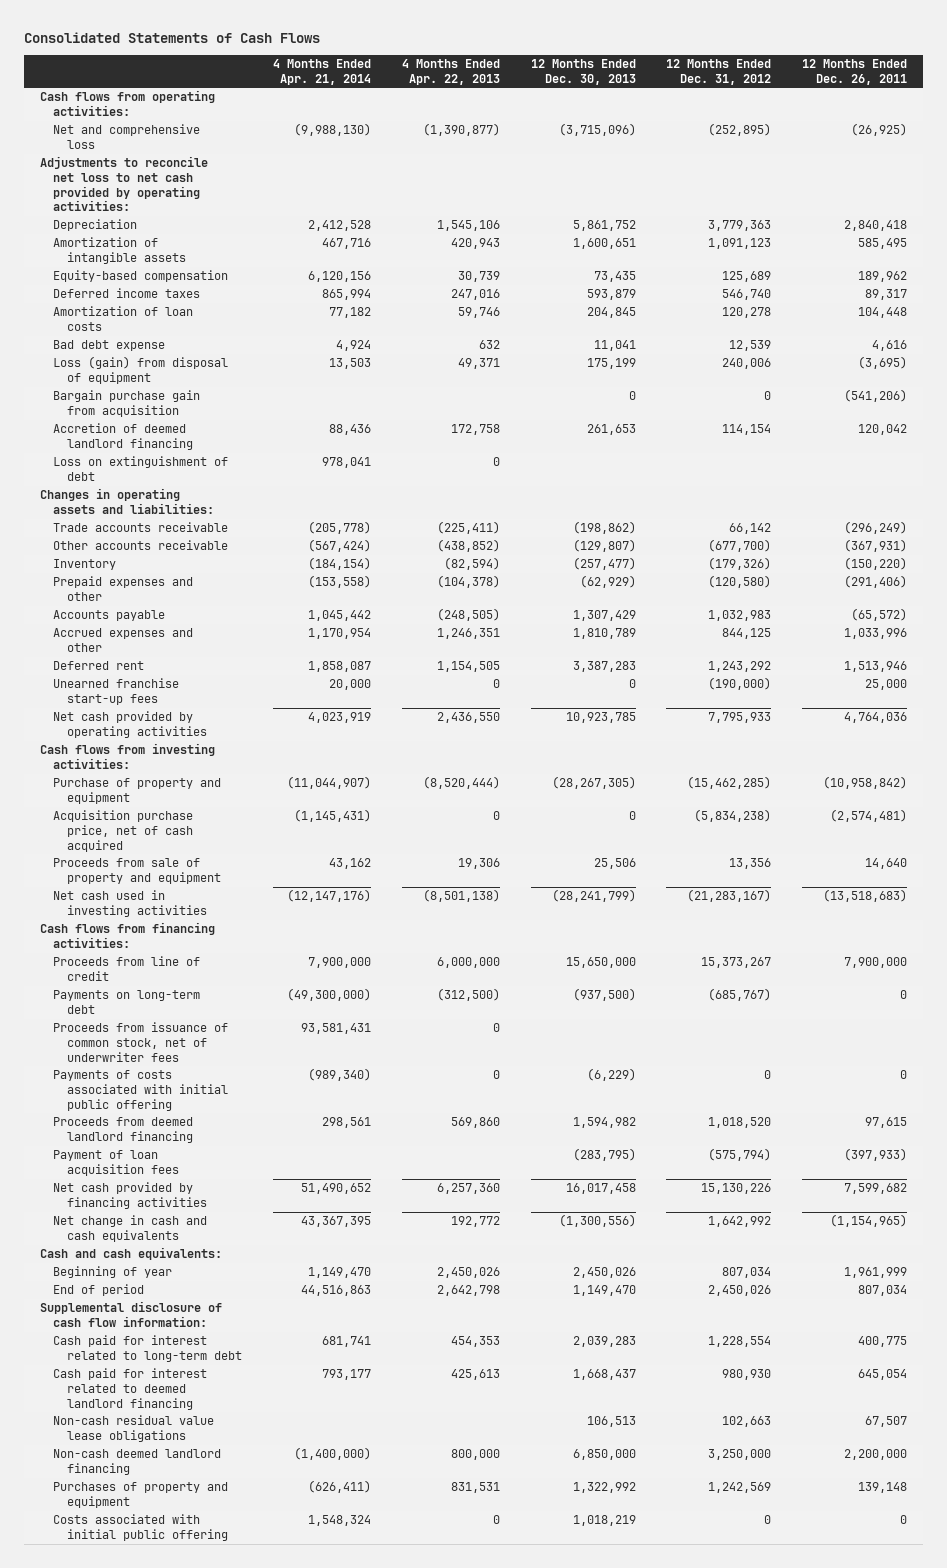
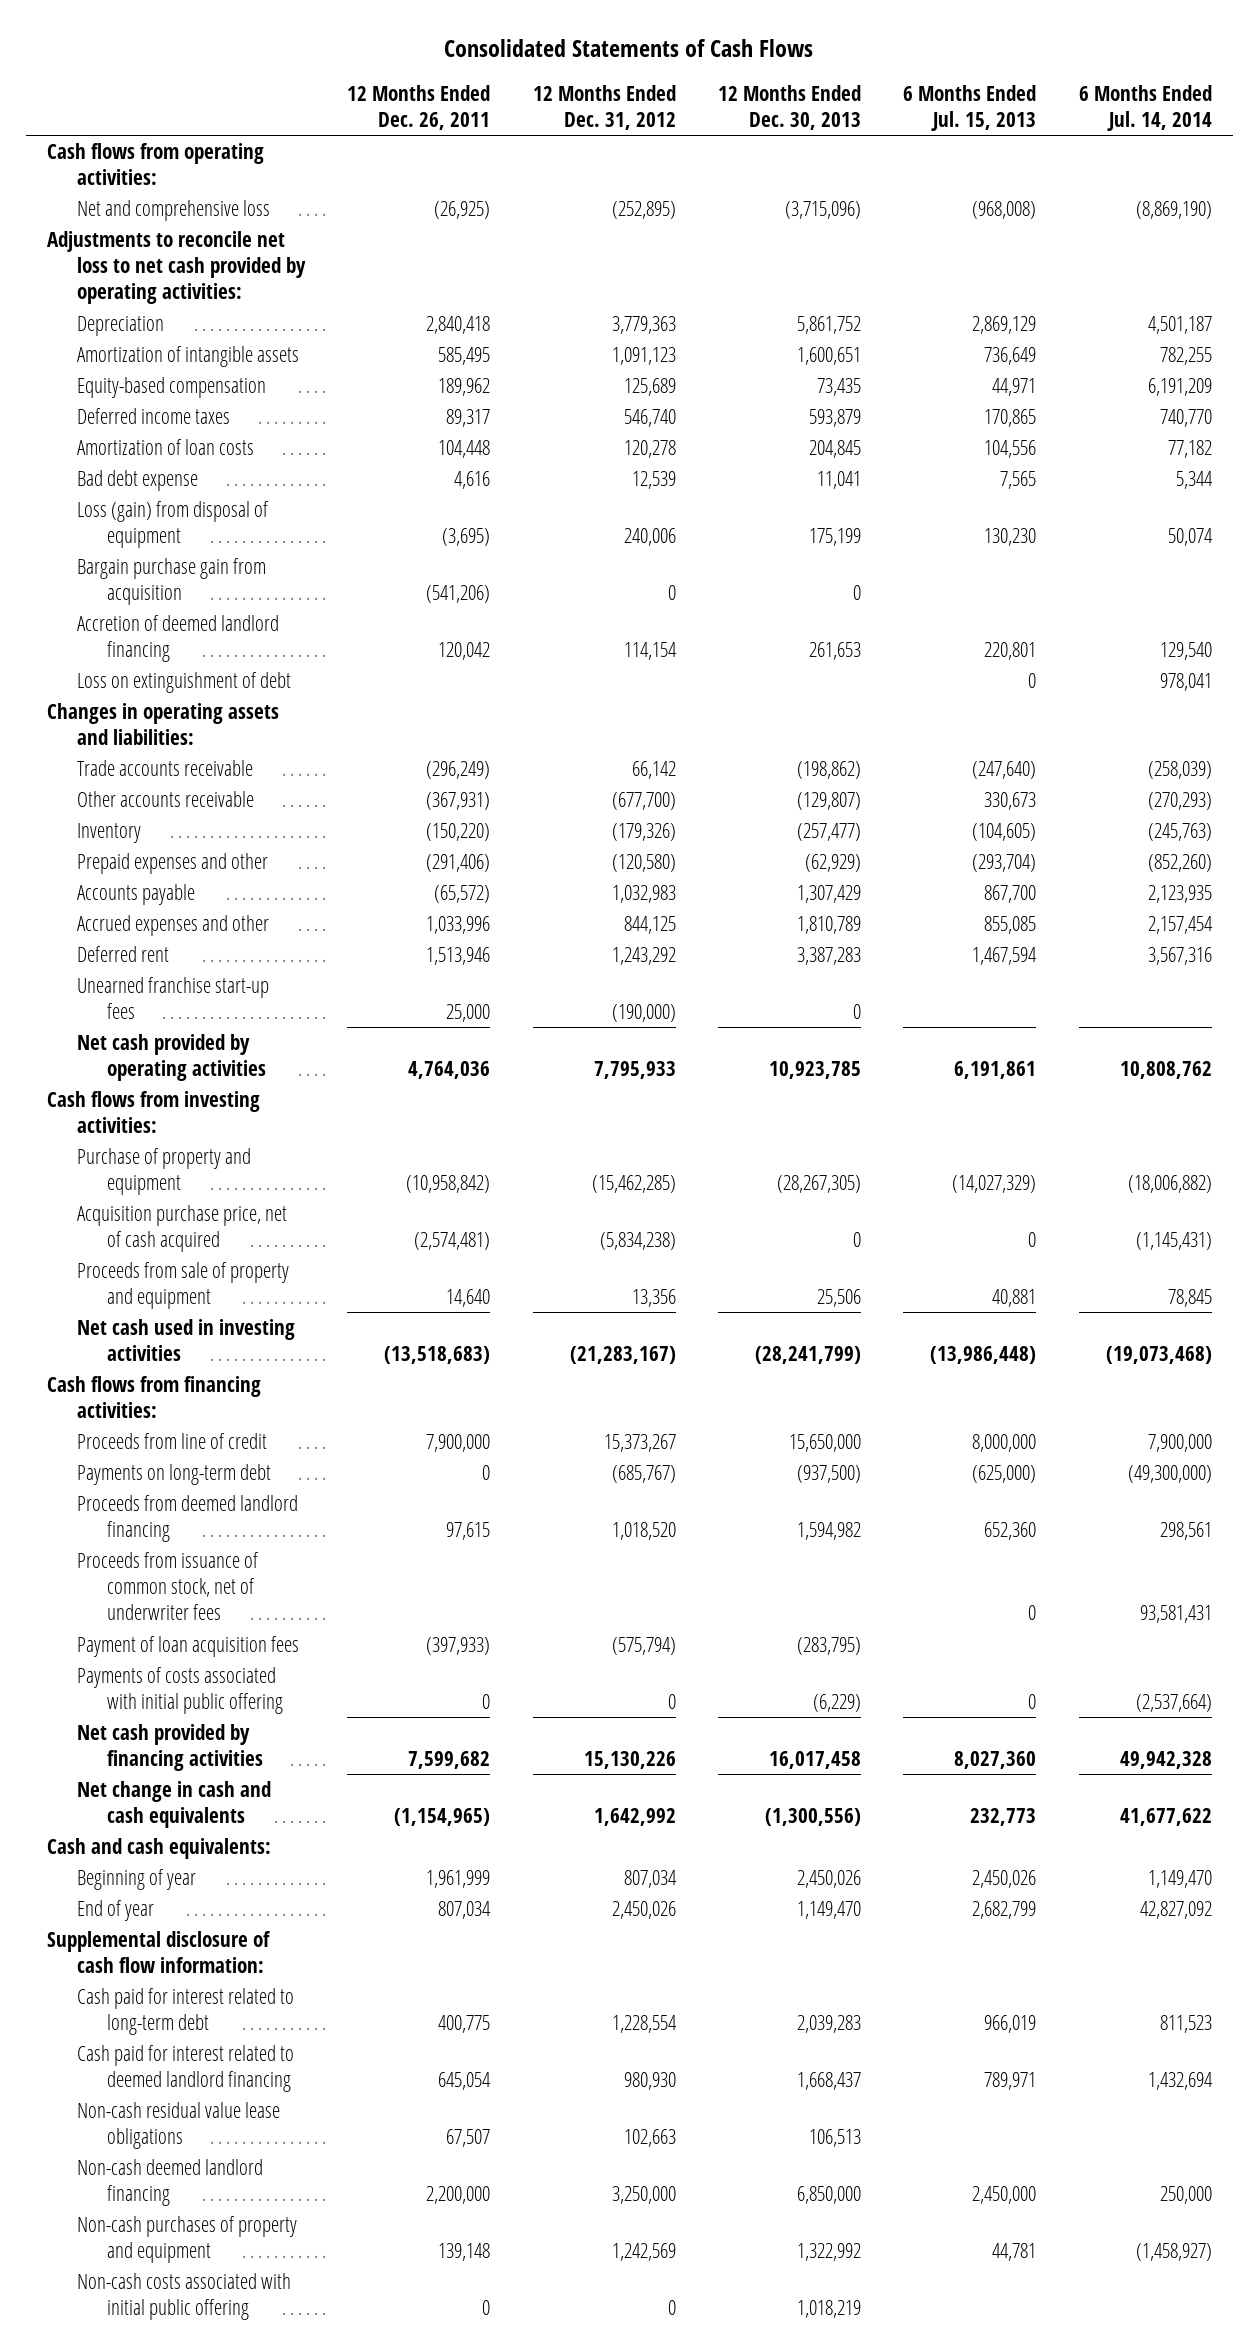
[272,59,371,85] 4 Months Ended Apr. 21, 2014 -> none
[401,59,500,85] 4 Months Ended Apr. 22, 2013 -> none
none -> [903,84,1037,131] 6 Months Ended Jul. 15, 2013
none -> [1078,84,1212,131] 6 Months Ended Jul. 14, 2014
[53,1022,229,1062] Proceeds from issuance of common stock, net of underwriter fees -> [77,1551,260,1621] Proceeds from issuance of common stock, net of underwriter fees
[53,1070,228,1111] Payments of costs associated with initial public offering -> [77,1666,284,1715] Payments of costs associated with initial public offering
[53,1284,145,1297] End of period -> [77,1899,155,1921] End of year
[53,1482,229,1508] Purchases of property and equipment -> [77,2215,298,2264] Non-cash purchases of property and equipment
[53,1514,228,1541] Costs associated with initial public offering -> [77,2272,292,2321] Non-cash costs associated with initial public offering

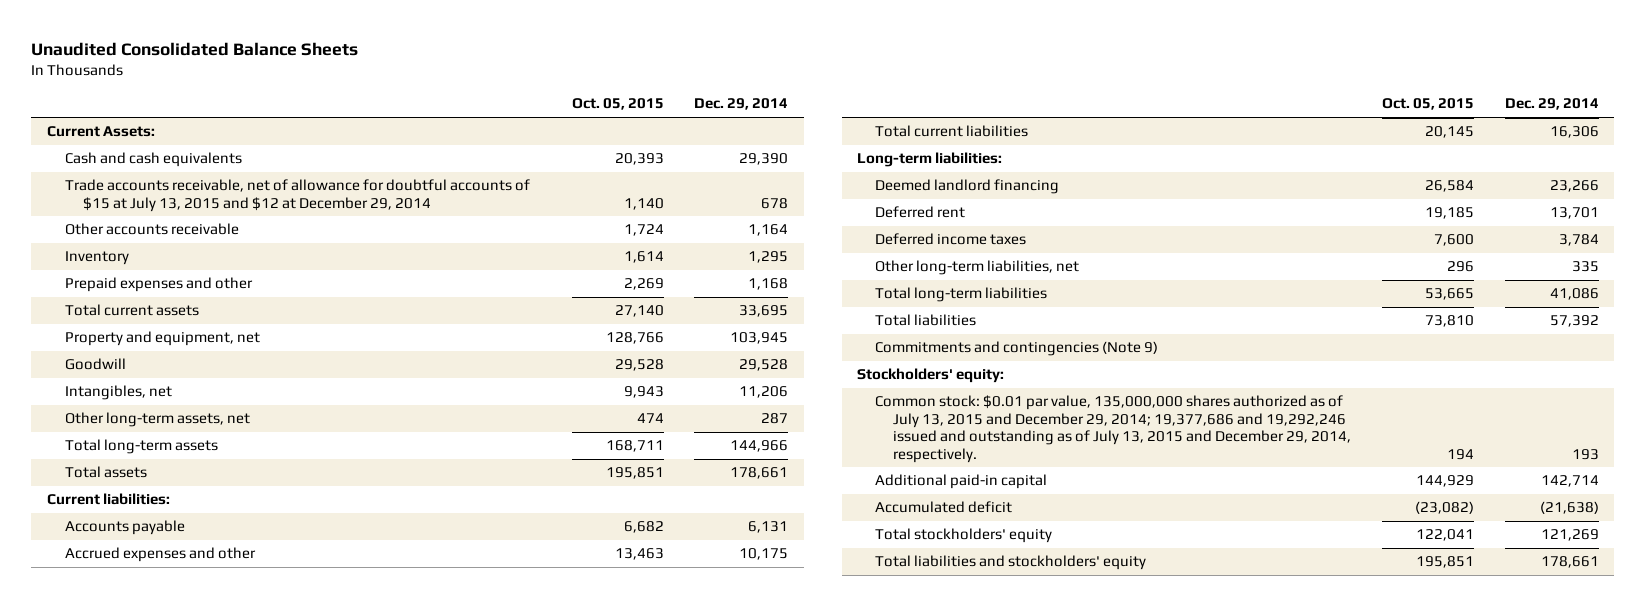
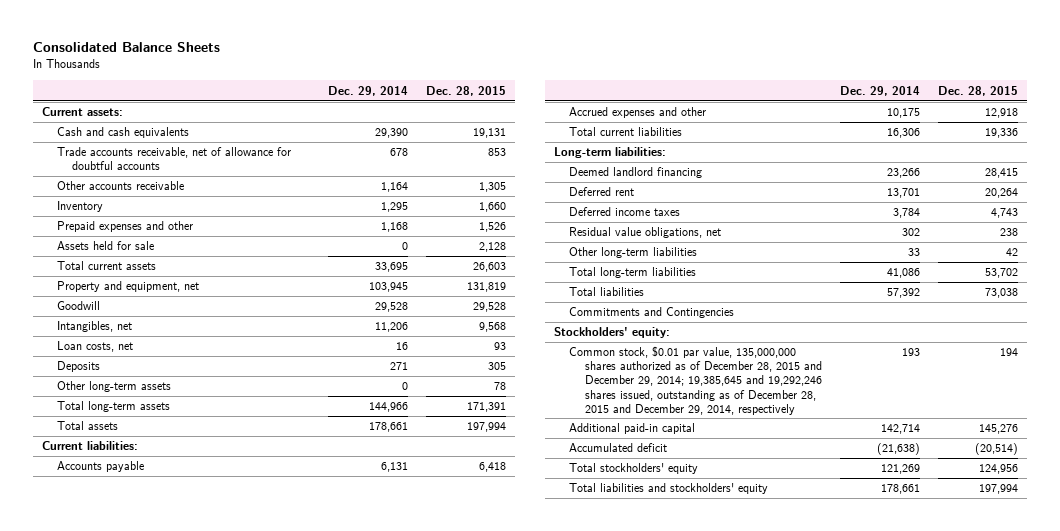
[31,41,359,56] Unaudited Consolidated Balance Sheets -> [32,41,220,52] Consolidated Balance Sheets
[571,98,664,111] Oct. 05, 2015 -> none
none -> [425,85,506,96] Dec. 28, 2015
[46,126,155,138] Current Assets: -> [41,107,123,117] Current assets:
[64,179,530,212] Trade accounts receivable, net of allowance for doubtful accounts of $15 at July 13, 2015 and $12 at December 29, 2014 -> [57,147,292,171] Trade accounts receivable, net of allowance for doubtful accounts
none -> [57,241,155,251] Assets held for sale
none -> [57,341,134,353] Loan costs, net
none -> [57,361,101,373] Deposits
[64,412,250,428] Other long-term assets, net -> [57,381,172,393] Other long-term assets
[761,413,789,425] 287 -> [401,382,408,391] 0
none -> [569,227,722,239] Residual value obligations, net
[875,260,1080,276] Other long-term liabilities, net -> [569,247,698,259] Other long-term liabilities
[1571,261,1599,273] 335 -> [907,248,920,257] 33
[875,341,1159,357] Commitments and contingencies (Note 9) -> [569,307,735,319] Commitments and Contingencies
[875,395,1352,463] Common stock: $0.01 par value, 135,000,000 shares authorized as of July 13, 2015 and December 29, 2014; 19,377,686 and 19,292,246 issued and outstanding as of July 13, 2015 and December 29, 2014, respectively. -> [569,346,822,415] Common stock, $0.01 par value, 135,000,000 shares authorized as of December 28, 2015 and December 29, 2014; 19,385,645 and 19,292,246 shares issued, outstanding as of December 28, 2015 and December 29, 2014, respectively

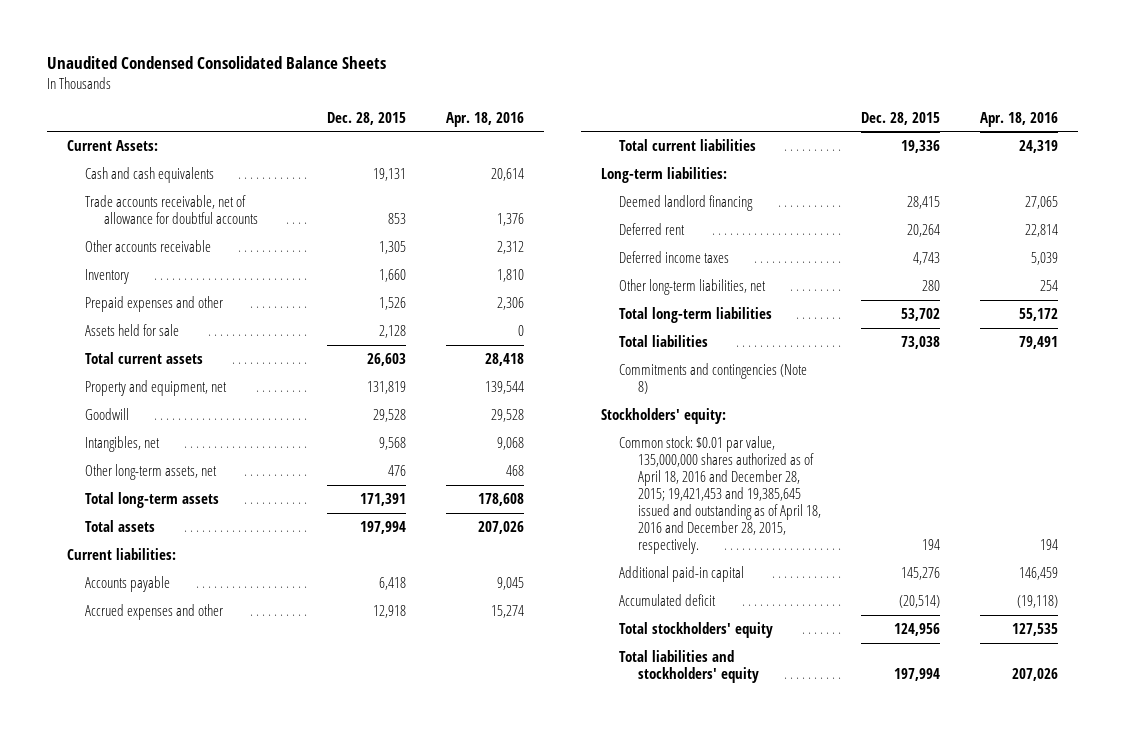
[32,41,220,52] Consolidated Balance Sheets -> [46,56,386,70] Unaudited Condensed Consolidated Balance Sheets
[327,85,408,96] Dec. 29, 2014 -> none
none -> [446,111,525,127] Apr. 18, 2016
[41,107,123,117] Current assets: -> [66,140,158,152] Current Assets:
[57,341,134,353] Loan costs, net -> none
[57,361,101,373] Deposits -> none
[57,381,172,393] Other long-term assets -> [85,464,218,481] Other long-term assets, net
[493,382,506,391] 78 -> [387,465,406,477] 476
[569,227,722,239] Residual value obligations, net -> none
[569,247,698,259] Other long-term liabilities -> [619,279,767,296] Other long-term liabilities, net
[1005,248,1018,257] 42 -> [922,280,941,292] 280
[569,307,735,319] Commitments and Contingencies -> [619,363,808,395] Commitments and contingencies (Note 8)
[569,346,822,415] Common stock, $0.01 par value, 135,000,000 shares authorized as of December 28, 2015 and December 29, 2014; 19,385,645 and 19,292,246 shares issued, outstanding as of December 28, 2015 and December 29, 2014, respectively -> [619,436,821,555] Common stock: $0.01 par value, 135,000,000 shares authorized as of April 18, 2016 and December 28, 2015; 19,421,453 and 19,385,645 issued and outstanding as of April 18, 2016 and December 28, 2015, respectively.

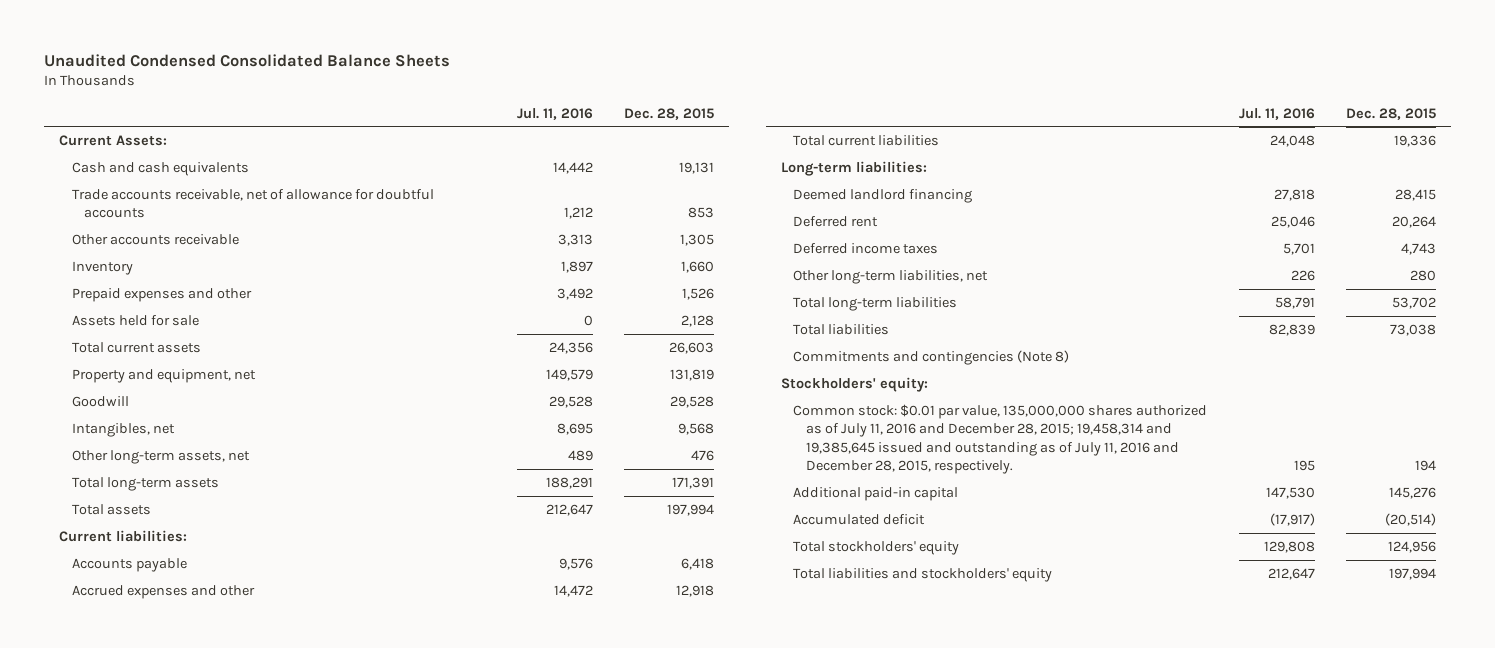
[446,111,525,127] Apr. 18, 2016 -> none
none -> [516,107,593,120] Jul. 11, 2016
[619,436,821,555] Common stock: $0.01 par value, 135,000,000 shares authorized as of April 18, 2016 and December 28, 2015; 19,421,453 and 19,385,645 issued and outstanding as of April 18, 2016 and December 28, 2015, respectively. -> [793,403,1208,474] Common stock: $0.01 par value, 135,000,000 shares authorized as of July 11, 2016 and December 28, 2015; 19,458,314 and 19,385,645 issued and outstanding as of July 11, 2016 and December 28, 2015, respectively.

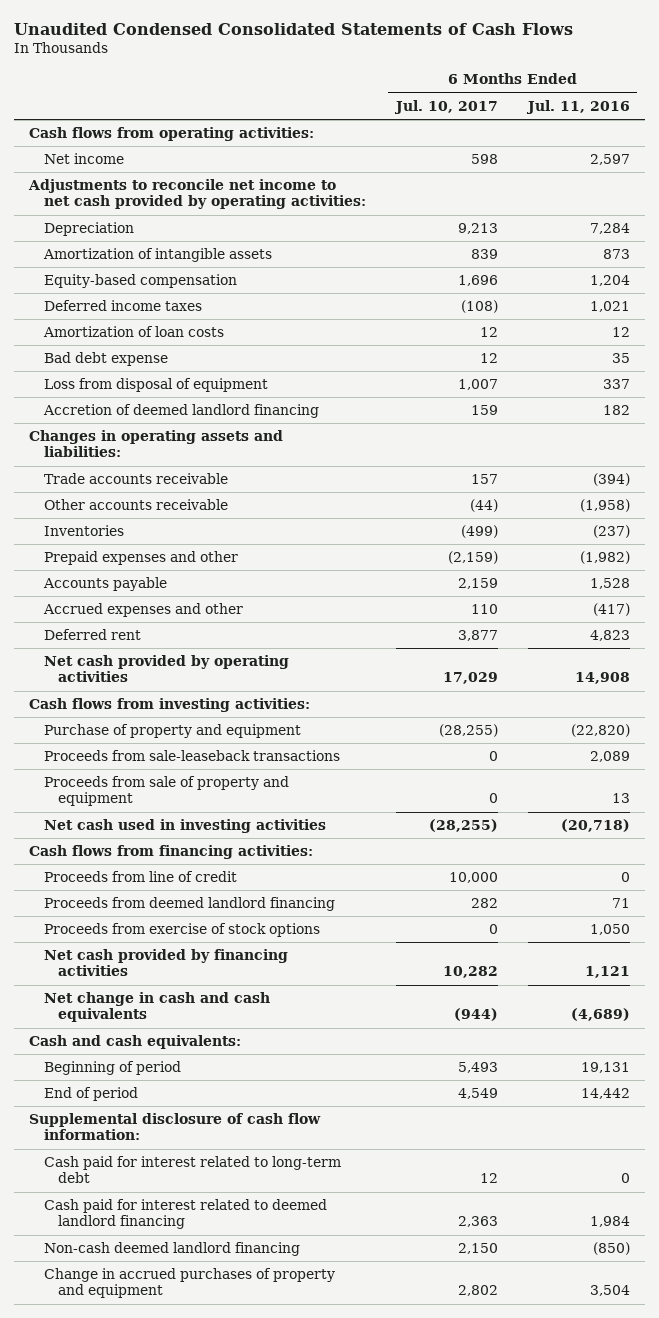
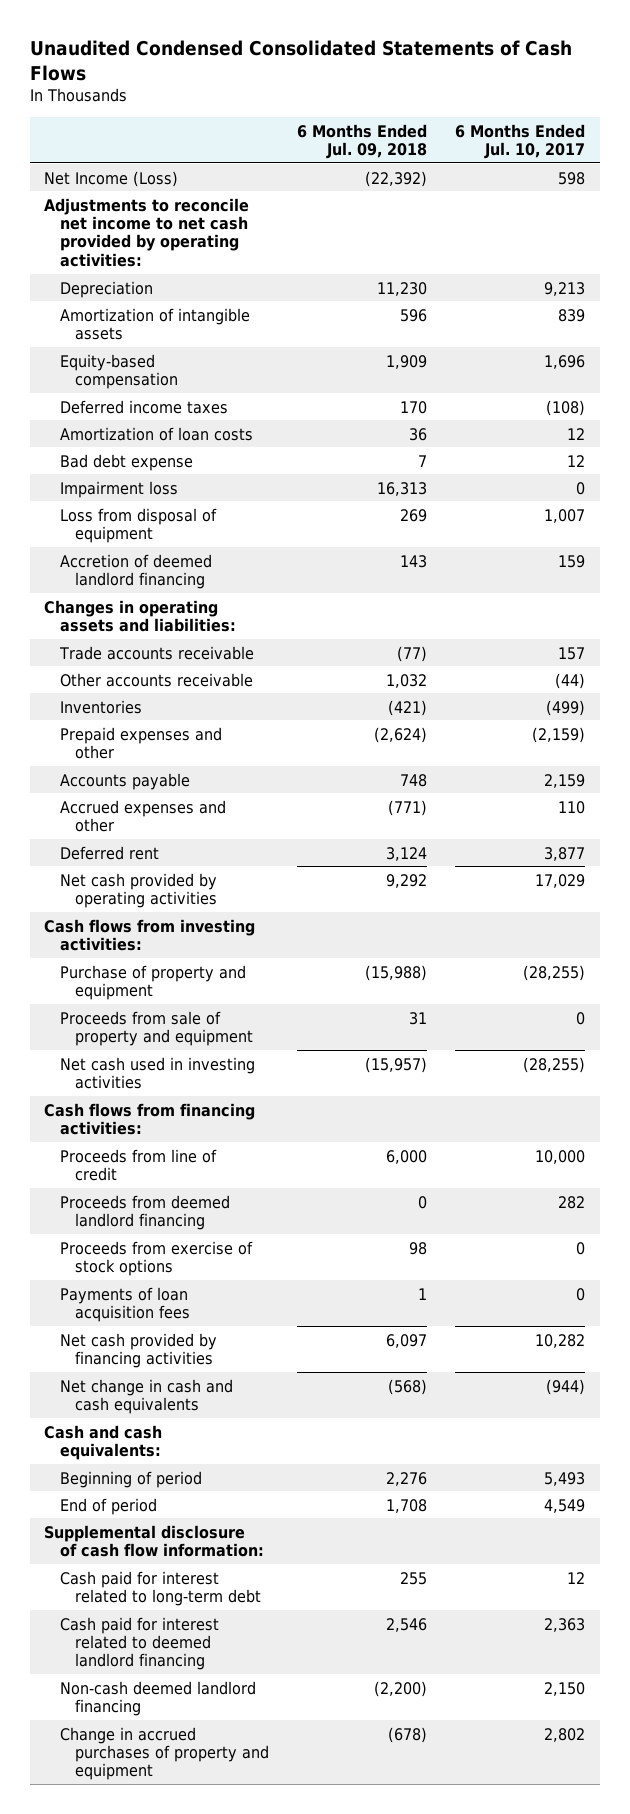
[525,99,630,114] Jul. 11, 2016 -> none
none -> [297,123,428,160] 6 Months Ended Jul. 09, 2018
[29,127,315,142] Cash flows from operating activities: -> none
[43,153,124,165] Net income -> [44,170,179,187] Net Income (Loss)
none -> [59,480,178,498] Impairment loss
[43,750,340,762] Proceeds from sale-leaseback transactions -> none
none -> [59,1286,190,1322] Payments of loan acquisition fees

